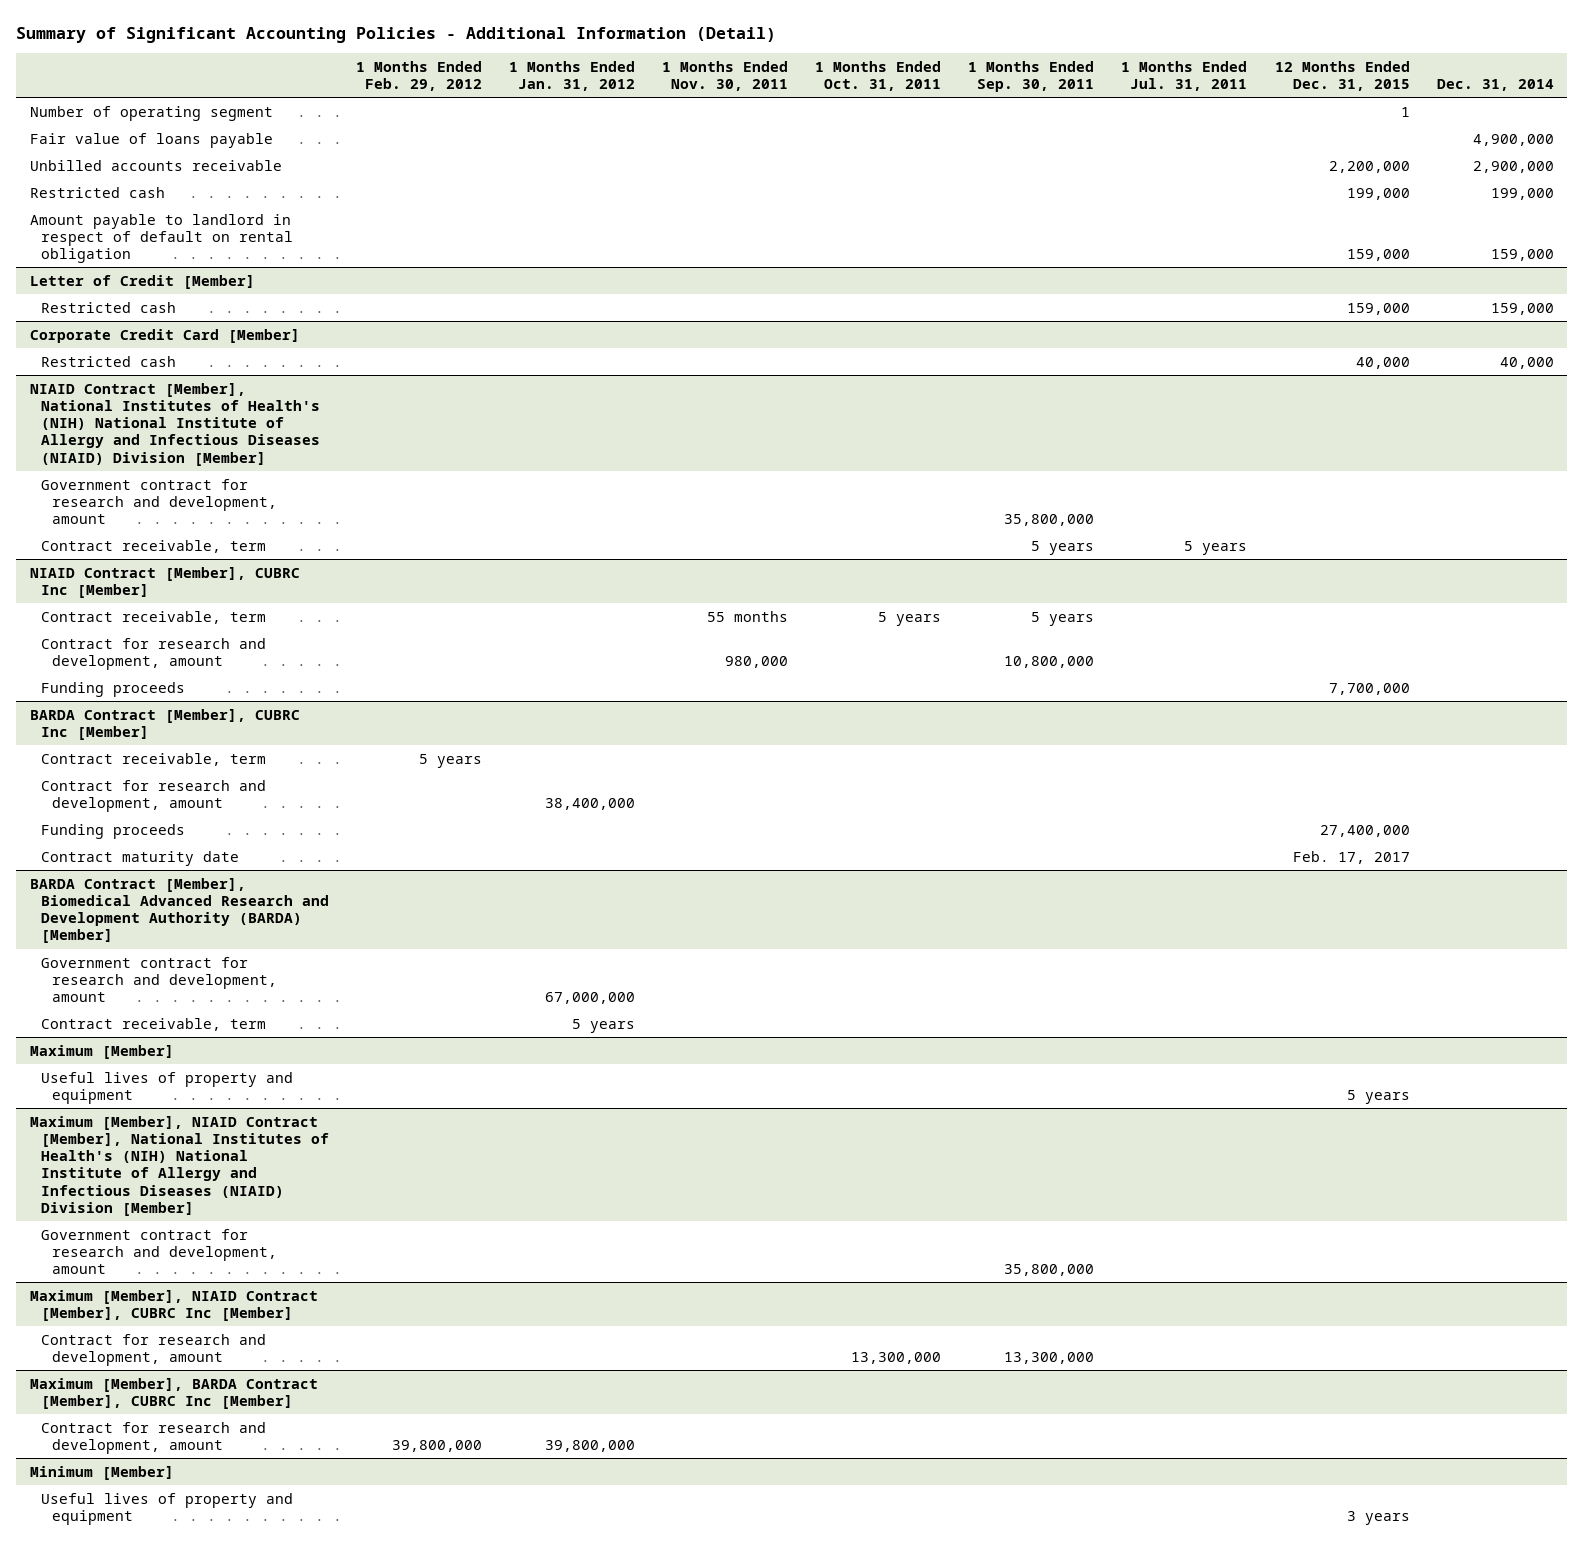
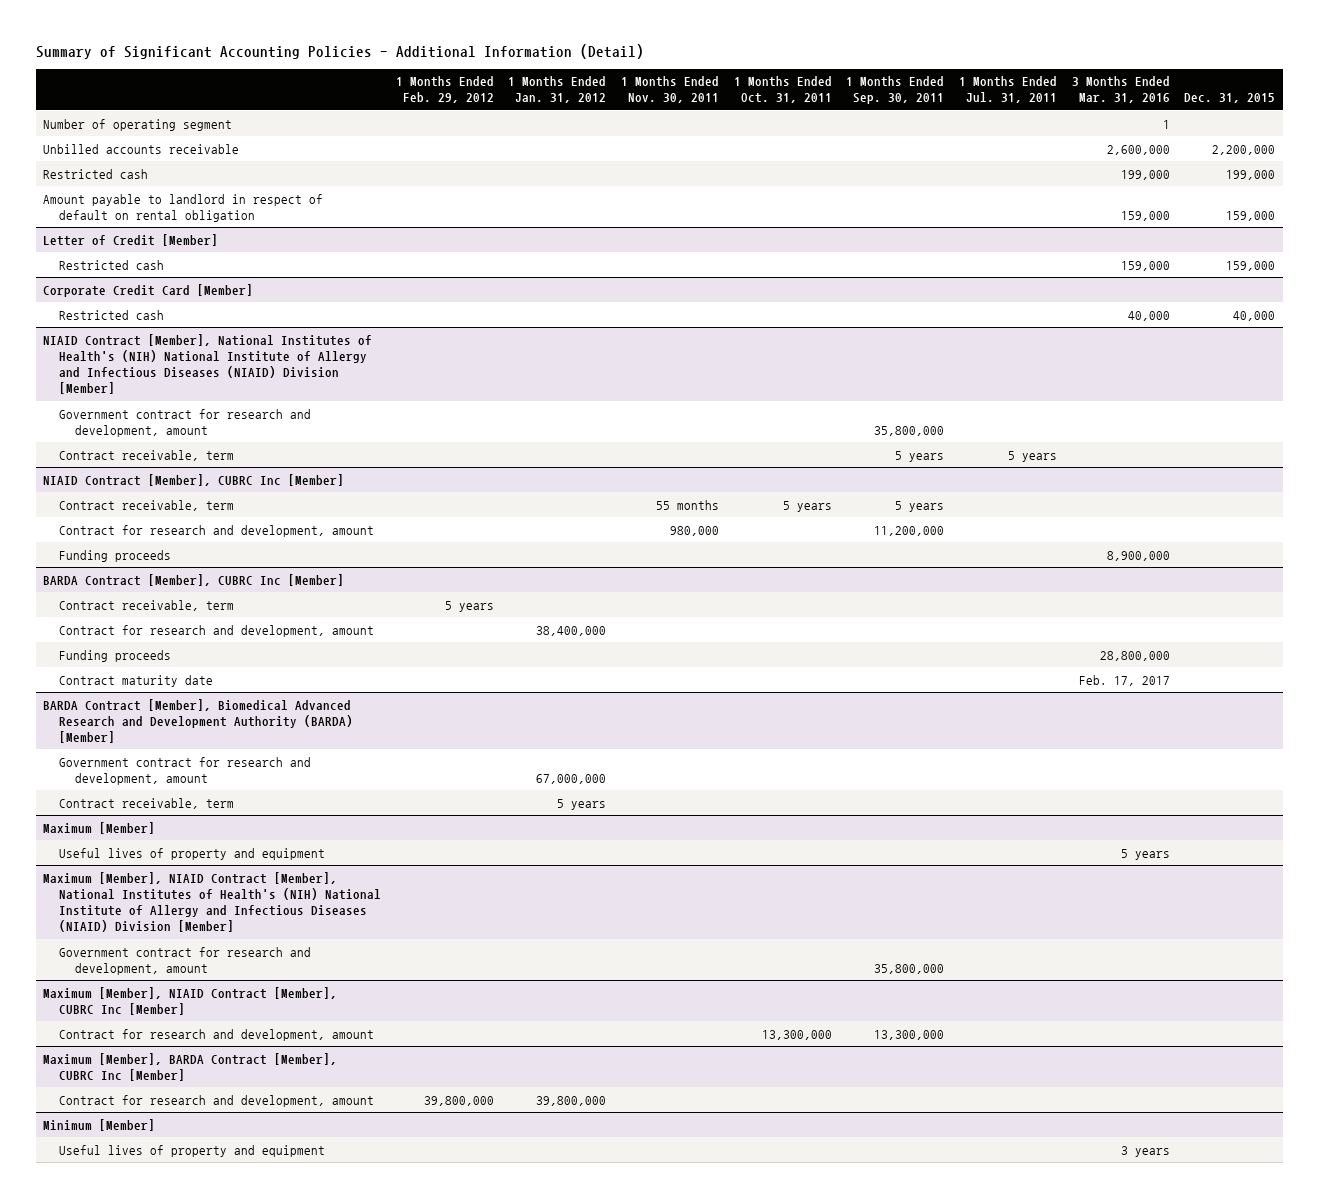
[1274,60,1410,92] 12 Months Ended Dec. 31, 2015 -> none
[1436,79,1554,92] Dec. 31, 2014 -> none
none -> [1071,76,1170,104] 3 Months Ended Mar. 31, 2016
none -> [1184,93,1276,104] Dec. 31, 2015
[29,132,273,148] Fair value of loans payable -> none
[1004,655,1095,668] 10,800,000 -> [874,525,945,536] 11,200,000

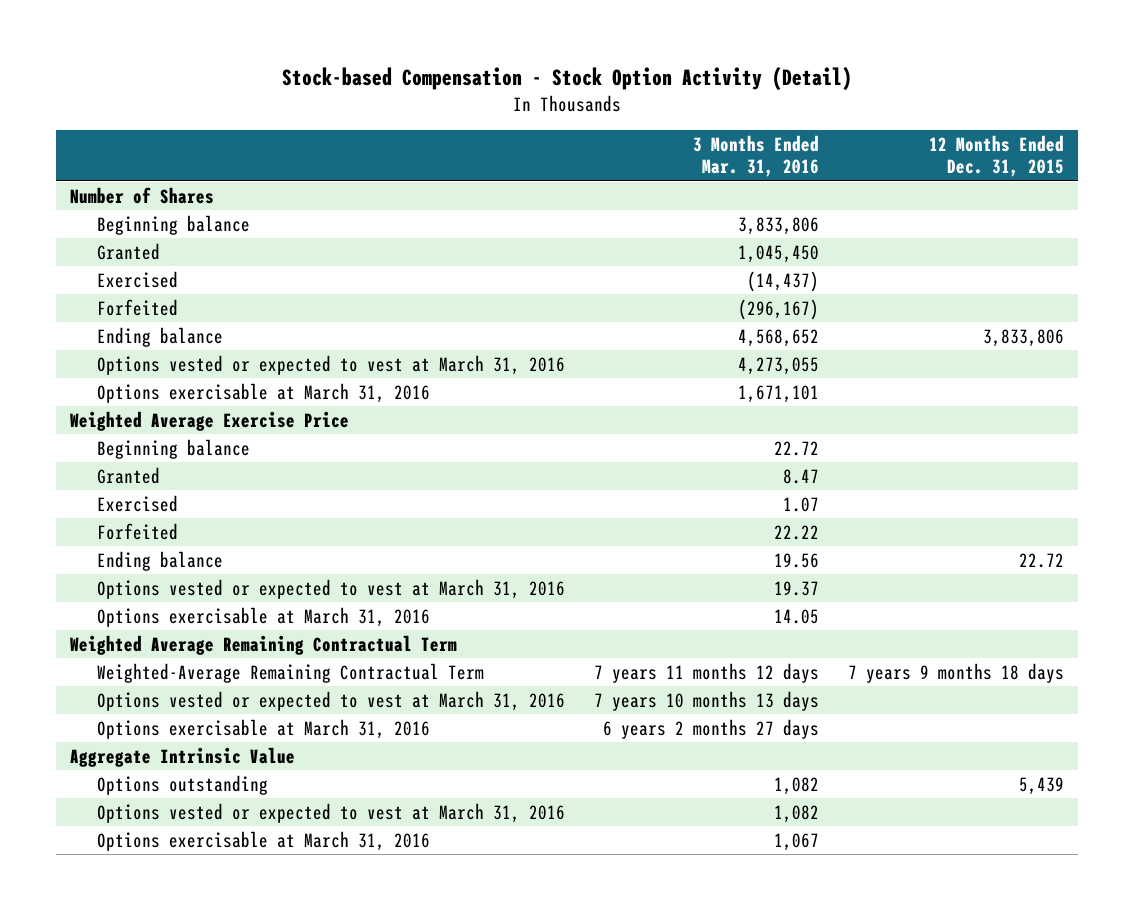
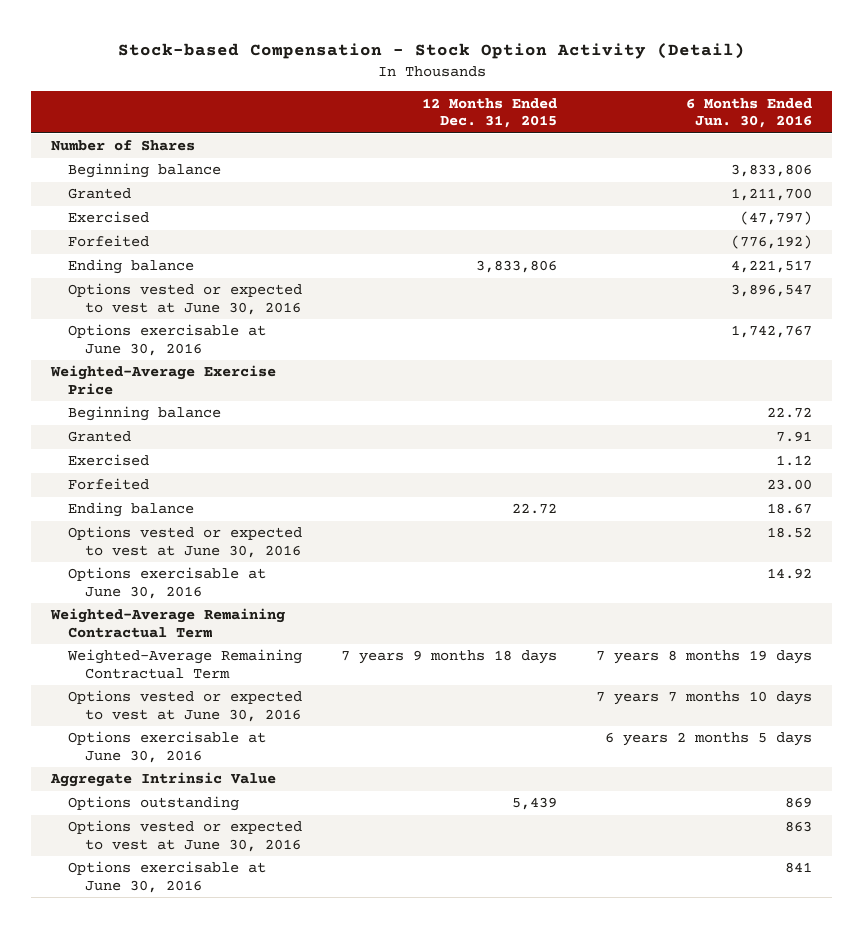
[693,134,820,178] 3 Months Ended Mar. 31, 2016 -> none
none -> [686,97,813,129] 6 Months Ended Jun. 30, 2016
[97,354,566,375] Options vested or expected to vest at March 31, 2016 -> [68,283,303,316] Options vested or expected to vest at June 30, 2016
[97,382,431,403] Options exercisable at March 31, 2016 -> [68,324,267,357] Options exercisable at June 30, 2016
[70,410,350,431] Weighted Average Exercise Price -> [49,365,276,396] Weighted-Average Exercise Price
[97,578,566,599] Options vested or expected to vest at March 31, 2016 -> [68,526,303,559] Options vested or expected to vest at June 30, 2016
[97,606,431,627] Options exercisable at March 31, 2016 -> [68,567,267,600] Options exercisable at June 30, 2016
[70,634,458,655] Weighted Average Remaining Contractual Term -> [49,608,285,639] Weighted-Average Remaining Contractual Term
[97,690,566,711] Options vested or expected to vest at March 31, 2016 -> [68,690,303,723] Options vested or expected to vest at June 30, 2016
[97,718,431,739] Options exercisable at March 31, 2016 -> [68,731,267,764] Options exercisable at June 30, 2016
[97,802,566,823] Options vested or expected to vest at March 31, 2016 -> [68,820,303,853] Options vested or expected to vest at June 30, 2016
[97,830,431,851] Options exercisable at March 31, 2016 -> [68,861,267,894] Options exercisable at June 30, 2016

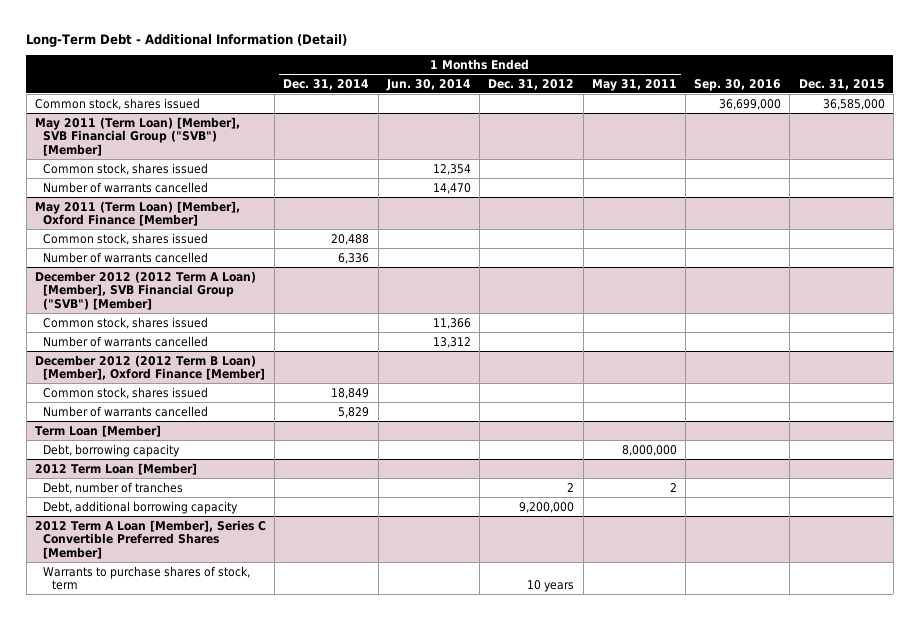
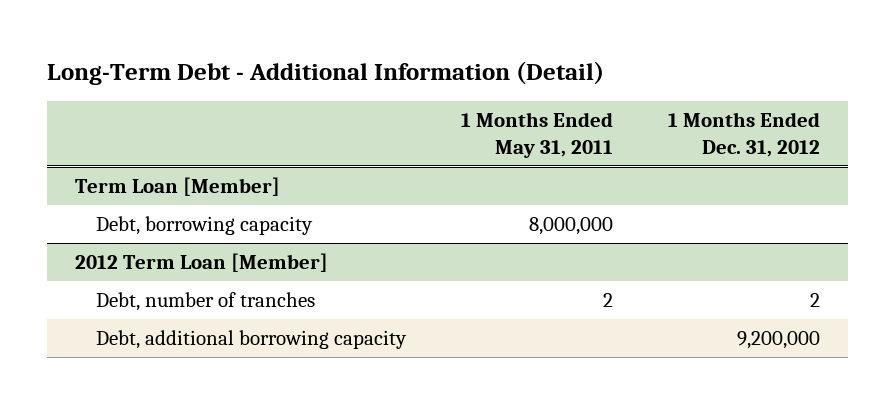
[283,78,370,90] Dec. 31, 2014 -> none
[385,78,471,91] Jun. 30, 2014 -> none
[694,78,782,91] Sep. 30, 2016 -> none
[798,78,885,90] Dec. 31, 2015 -> none
[34,97,200,110] Common stock, shares issued -> none
[34,116,240,156] May 2011 (Term Loan) [Member], SVB Financial Group ("SVB") [Member] -> none
[43,162,209,175] Common stock, shares issued -> none
[43,181,209,193] Number of warrants cancelled -> none
[34,200,240,227] May 2011 (Term Loan) [Member], Oxford Finance [Member] -> none
[43,232,209,245] Common stock, shares issued -> none
[43,251,209,263] Number of warrants cancelled -> none
[34,270,256,310] December 2012 (2012 Term A Loan) [Member], SVB Financial Group ("SVB") [Member] -> none
[43,316,209,329] Common stock, shares issued -> none
[43,335,209,347] Number of warrants cancelled -> none
[34,354,266,381] December 2012 (2012 Term B Loan) [Member], Oxford Finance [Member] -> none
[43,386,209,399] Common stock, shares issued -> none
[43,405,209,417] Number of warrants cancelled -> none
[34,519,266,559] 2012 Term A Loan [Member], Series C Convertible Preferred Shares [Member] -> none
[43,565,251,591] Warrants to purchase shares of stock, term -> none

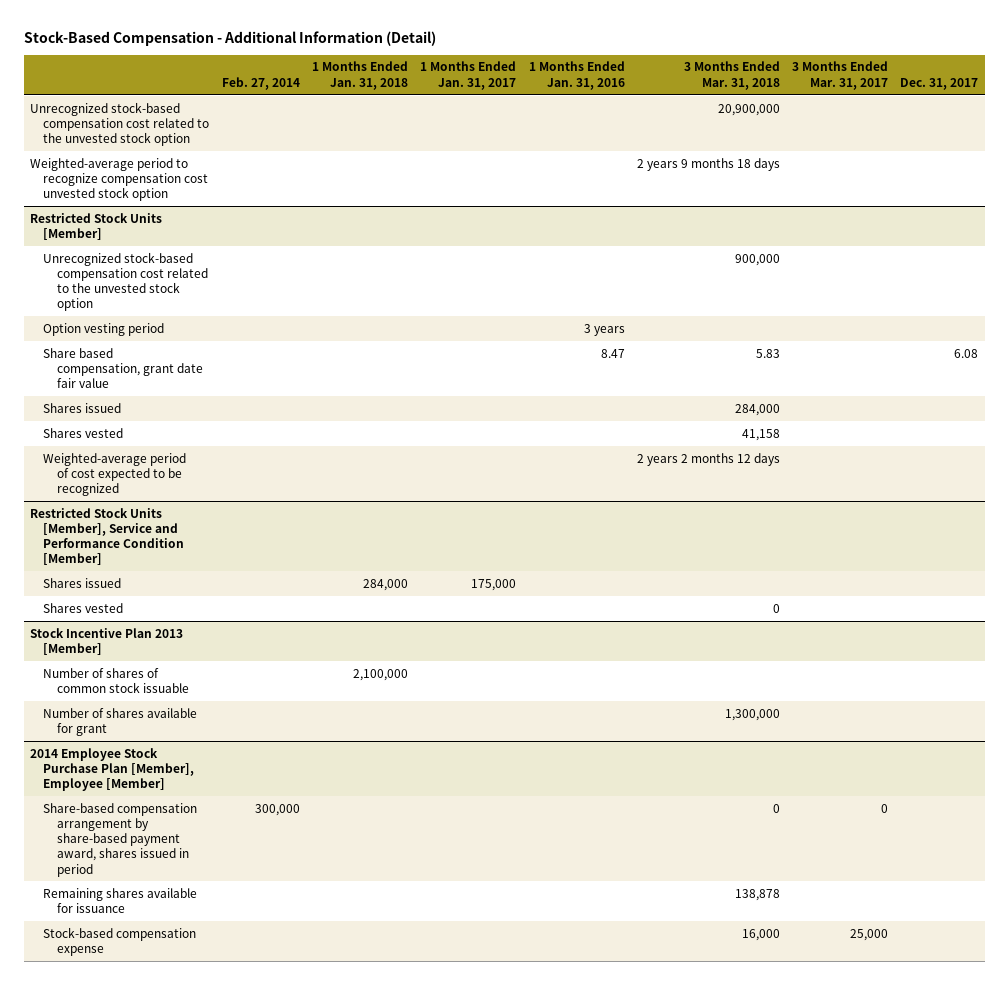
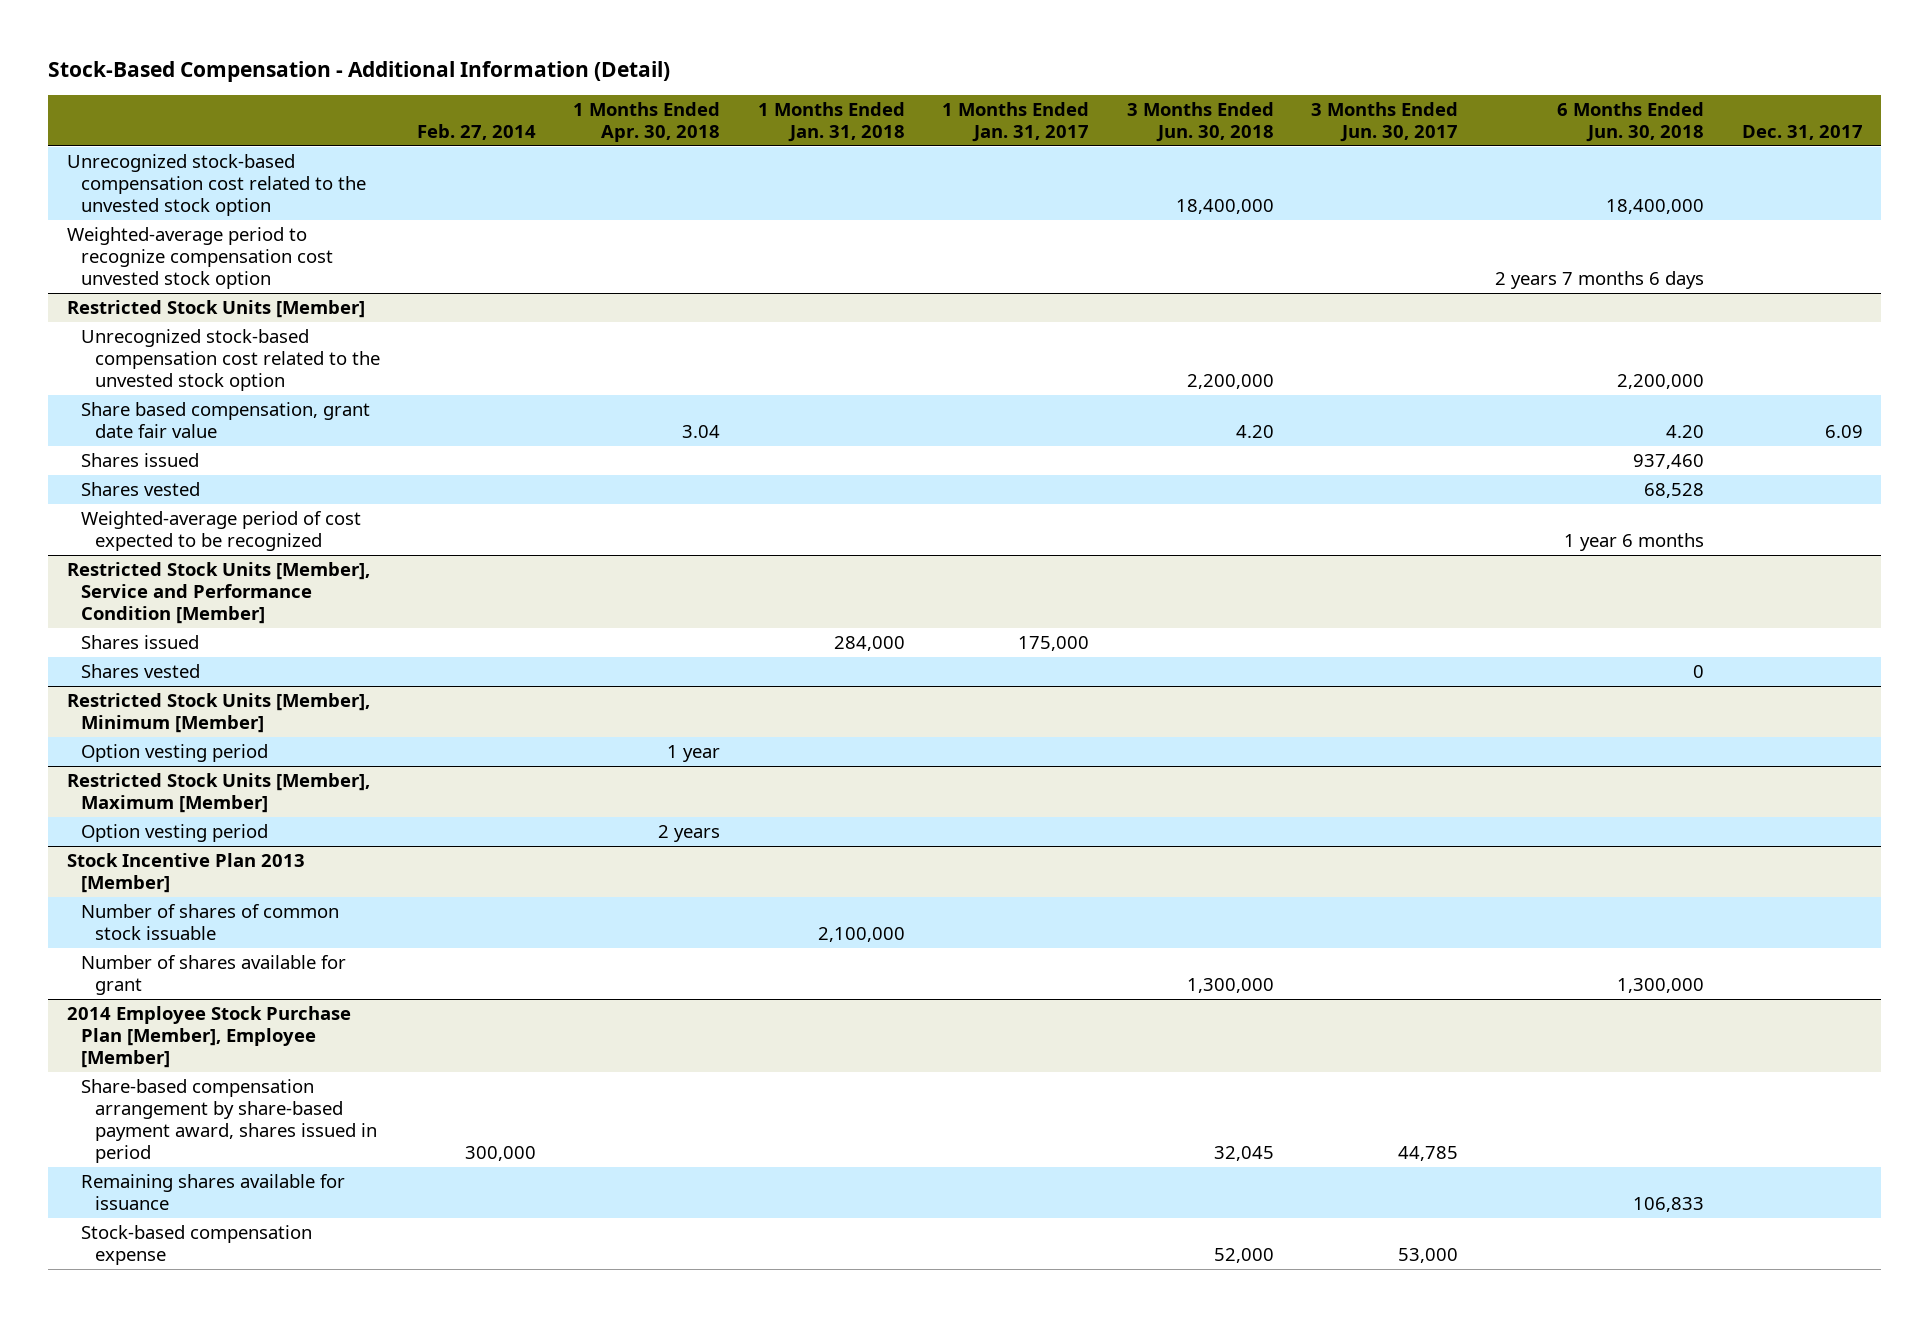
[528,61,625,90] 1 Months Ended Jan. 31, 2016 -> none
[683,61,780,90] 3 Months Ended Mar. 31, 2018 -> none
[792,61,889,90] 3 Months Ended Mar. 31, 2017 -> none
none -> [573,102,721,143] 1 Months Ended Apr. 30, 2018
none -> [1126,102,1274,143] 3 Months Ended Jun. 30, 2018
none -> [1310,102,1458,143] 3 Months Ended Jun. 30, 2017
none -> [1557,102,1705,143] 6 Months Ended Jun. 30, 2018
[43,322,165,336] Option vesting period -> none
[954,348,979,358] 6.08 -> [1824,425,1863,439] 6.09
none -> [66,693,370,734] Restricted Stock Units [Member], Minimum [Member]
none -> [80,744,268,763] Option vesting period
none -> [66,773,370,814] Restricted Stock Units [Member], Maximum [Member]
none -> [80,824,268,843] Option vesting period

